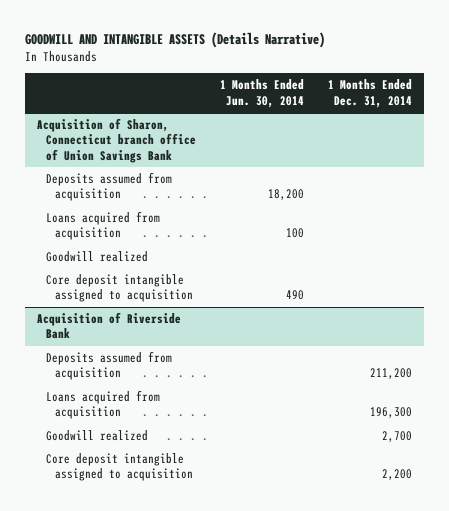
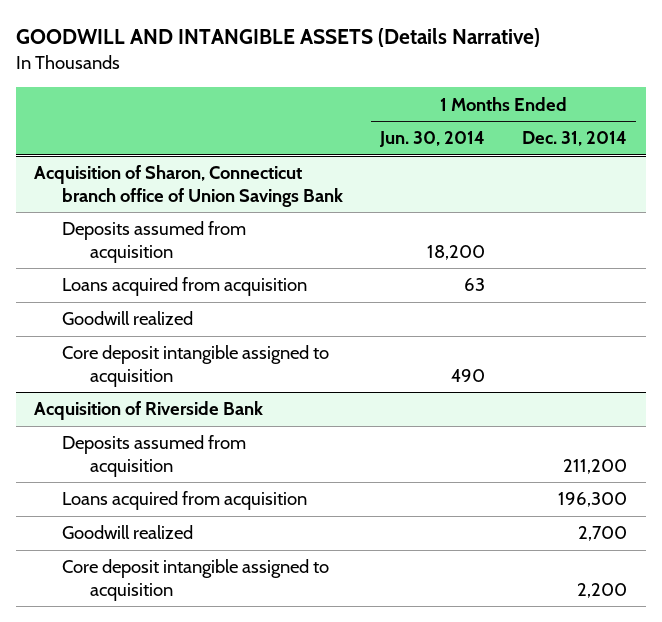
[285,228,304,239] 100 -> [464,278,486,292] 63

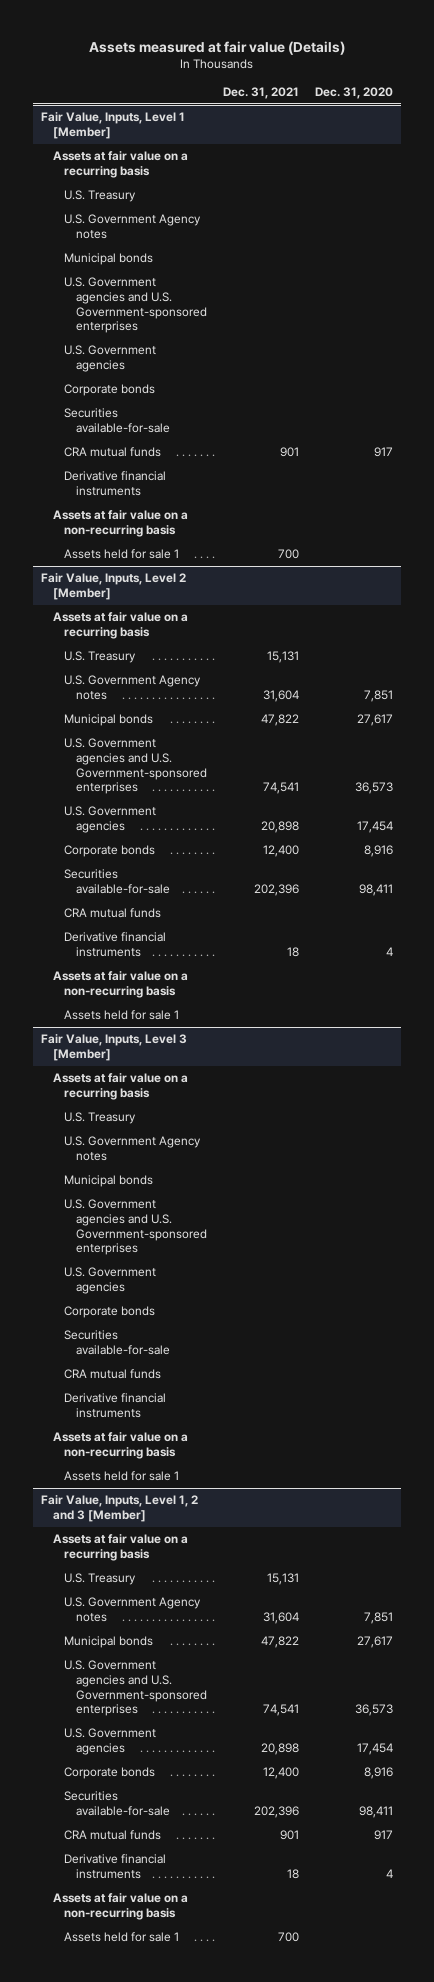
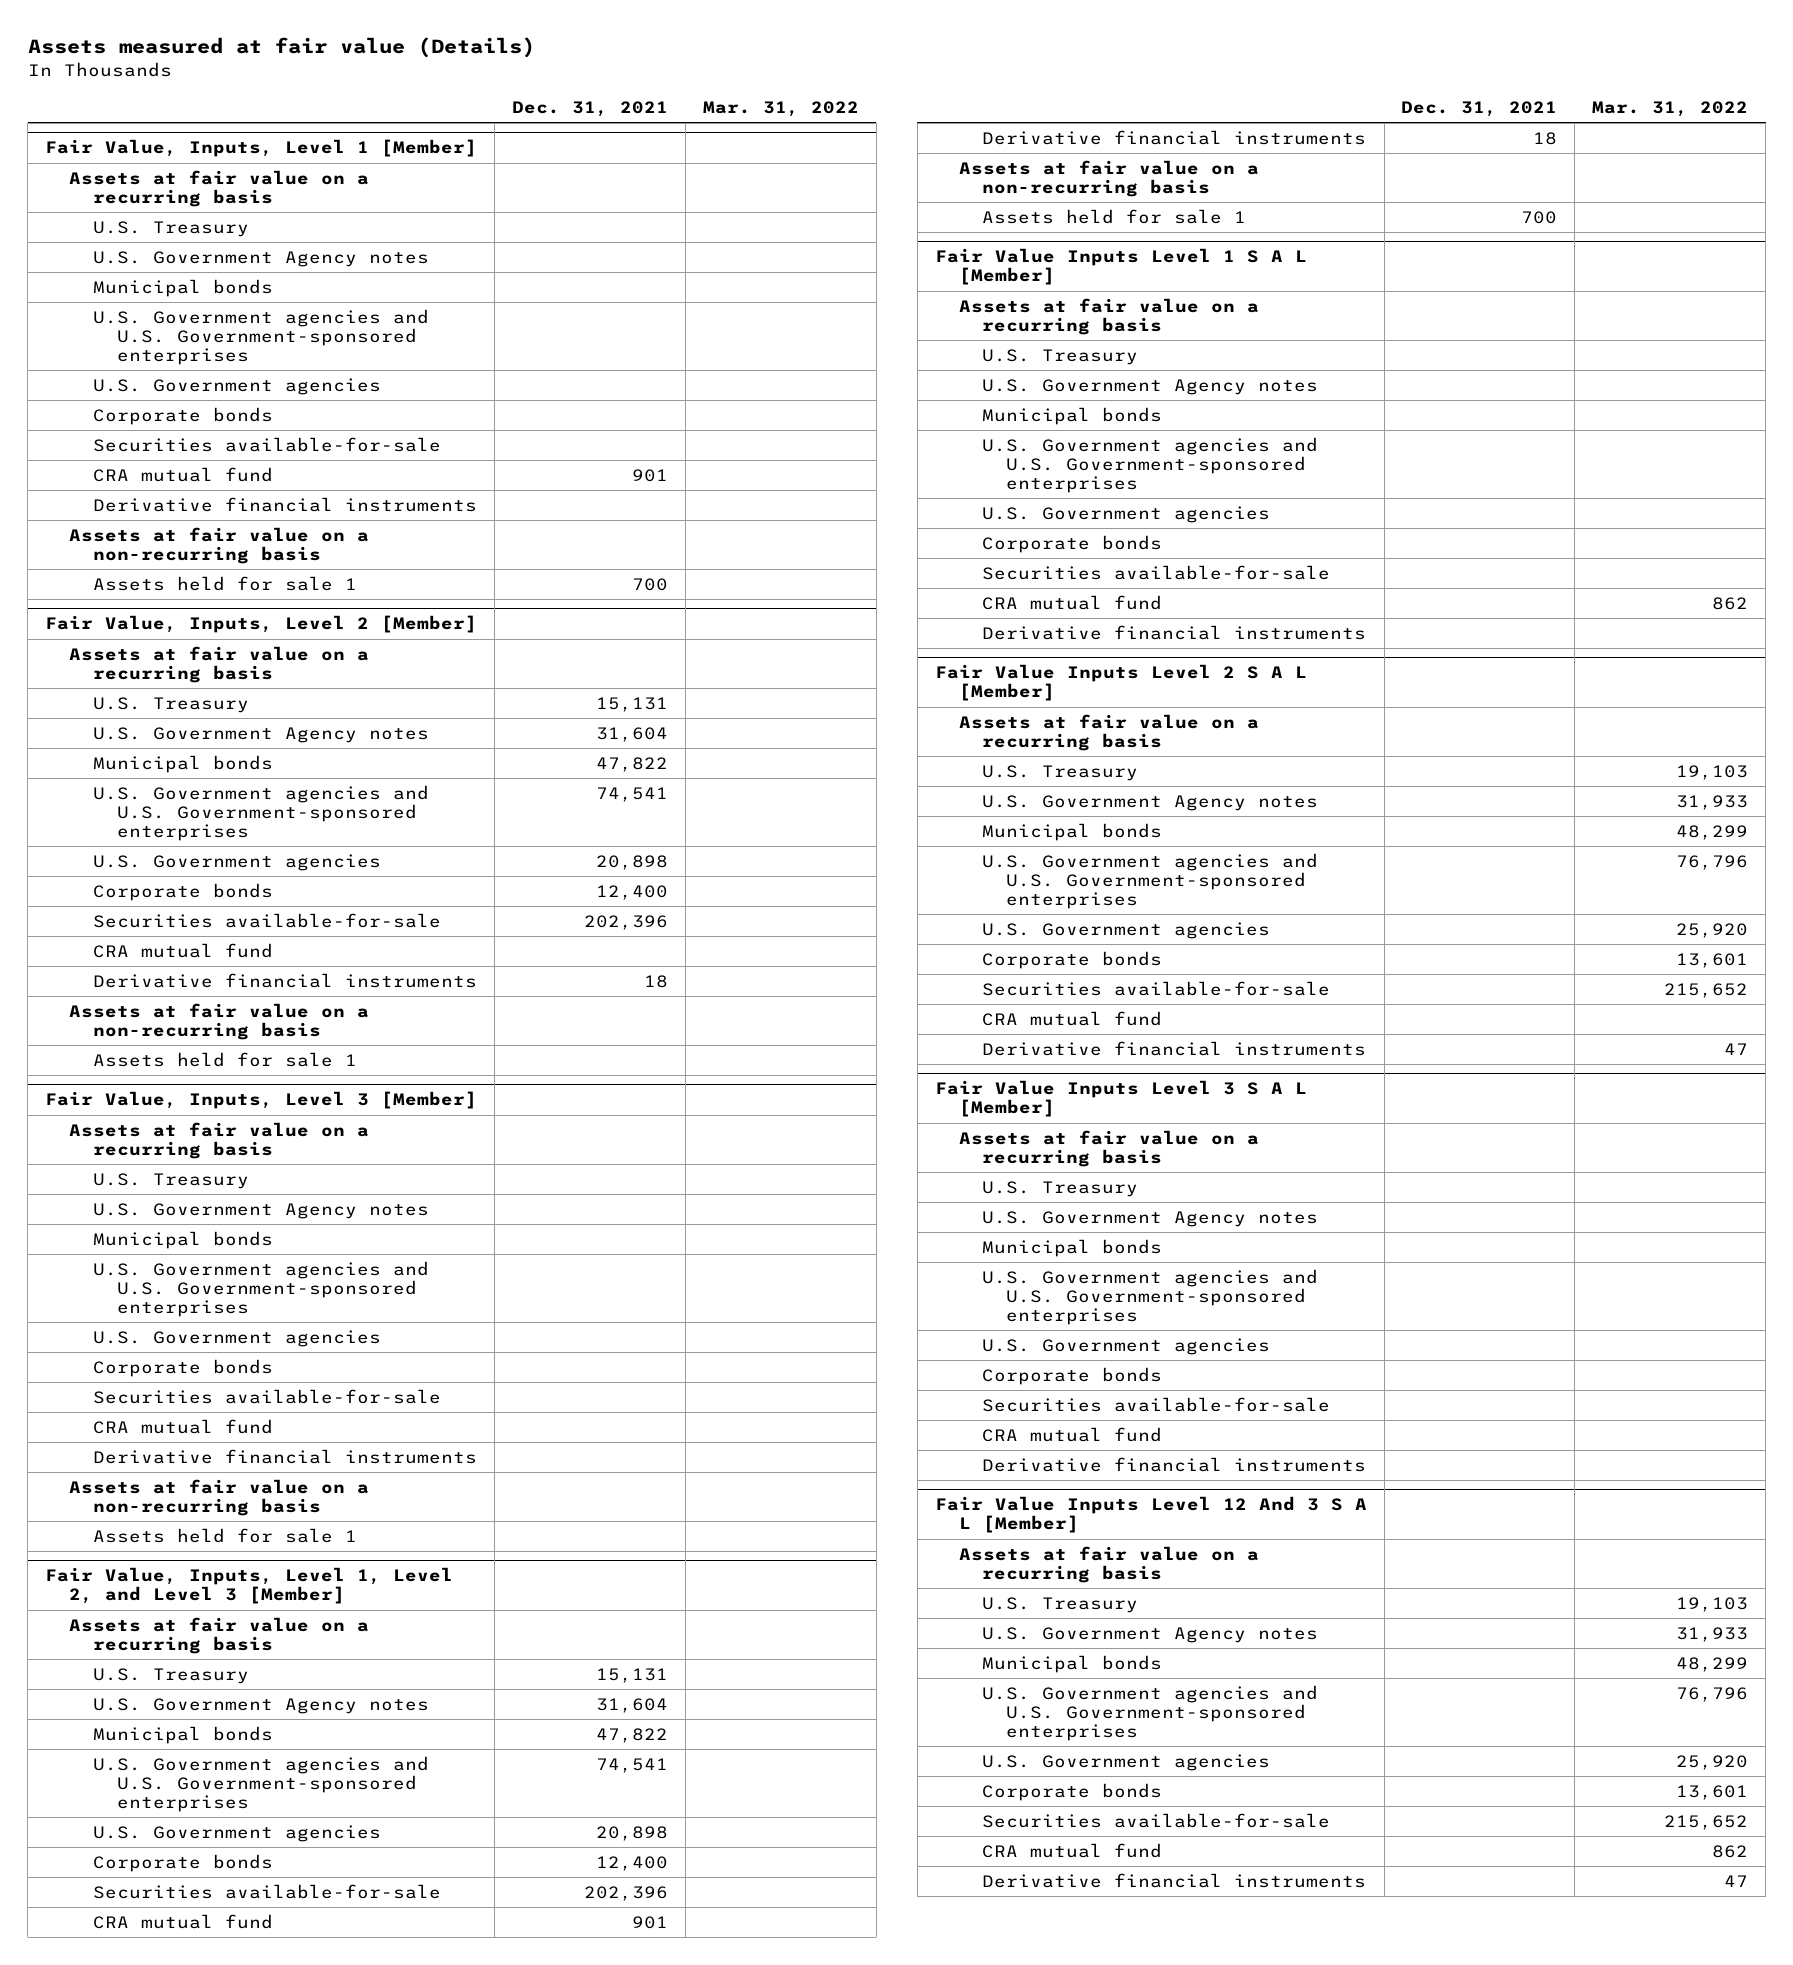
[314,87,393,100] Dec. 31, 2020 -> none
none -> [702,100,859,117] Mar. 31, 2022
[64,447,162,458] CRA mutual funds -> [92,466,273,482] CRA mutual fund
[64,908,162,919] CRA mutual funds -> [92,942,273,958] CRA mutual fund
[64,1369,162,1380] CRA mutual funds -> [92,1418,273,1434] CRA mutual fund
[40,1495,198,1522] Fair Value, Inputs, Level 1, 2 and 3 [Member] -> [45,1567,454,1605] Fair Value, Inputs, Level 1, Level 2, and Level 3 [Member]
[64,1830,162,1841] CRA mutual funds -> [92,1913,273,1929] CRA mutual fund
none -> [934,248,1307,286] Fair Value Inputs Level 1 S A L [Member]
none -> [958,297,1259,335] Assets at fair value on a recurring basis
none -> [982,348,1139,365] U.S. Treasury
none -> [982,378,1319,395] U.S. Government Agency notes
none -> [982,406,1163,425] Municipal bonds
none -> [982,436,1319,493] U.S. Government agencies and U.S. Government-sponsored enterprises
none -> [982,505,1271,523] U.S. Government agencies
none -> [982,534,1163,553] Corporate bonds
none -> [982,564,1331,580] Securities available-for-sale
none -> [982,594,1163,610] CRA mutual fund
none -> [982,624,1367,640] Derivative financial instruments
none -> [934,664,1307,702] Fair Value Inputs Level 2 S A L [Member]
none -> [958,713,1259,751] Assets at fair value on a recurring basis
none -> [982,764,1139,781] U.S. Treasury
none -> [982,794,1319,811] U.S. Government Agency notes
none -> [982,822,1163,841] Municipal bonds
none -> [982,852,1319,909] U.S. Government agencies and U.S. Government-sponsored enterprises
none -> [982,921,1271,939] U.S. Government agencies
none -> [982,950,1163,969] Corporate bonds
none -> [982,980,1331,996] Securities available-for-sale
none -> [982,1010,1163,1026] CRA mutual fund
none -> [982,1040,1367,1056] Derivative financial instruments
none -> [934,1080,1307,1118] Fair Value Inputs Level 3 S A L [Member]
none -> [958,1129,1259,1167] Assets at fair value on a recurring basis
none -> [982,1180,1139,1197] U.S. Treasury
none -> [982,1210,1319,1227] U.S. Government Agency notes
none -> [982,1238,1163,1257] Municipal bonds
none -> [982,1268,1319,1325] U.S. Government agencies and U.S. Government-sponsored enterprises
none -> [982,1337,1271,1355] U.S. Government agencies
none -> [982,1366,1163,1385] Corporate bonds
none -> [982,1396,1331,1412] Securities available-for-sale
none -> [982,1426,1163,1442] CRA mutual fund
none -> [982,1456,1367,1472] Derivative financial instruments
none -> [934,1496,1367,1534] Fair Value Inputs Level 12 And 3 S A L [Member]
none -> [958,1545,1259,1583] Assets at fair value on a recurring basis
none -> [982,1596,1139,1613] U.S. Treasury
none -> [982,1626,1319,1643] U.S. Government Agency notes
none -> [982,1654,1163,1673] Municipal bonds
none -> [982,1684,1319,1741] U.S. Government agencies and U.S. Government-sponsored enterprises
none -> [982,1753,1271,1771] U.S. Government agencies
none -> [982,1782,1163,1801] Corporate bonds
none -> [982,1812,1331,1828] Securities available-for-sale
none -> [982,1842,1163,1858] CRA mutual fund
none -> [982,1872,1367,1888] Derivative financial instruments

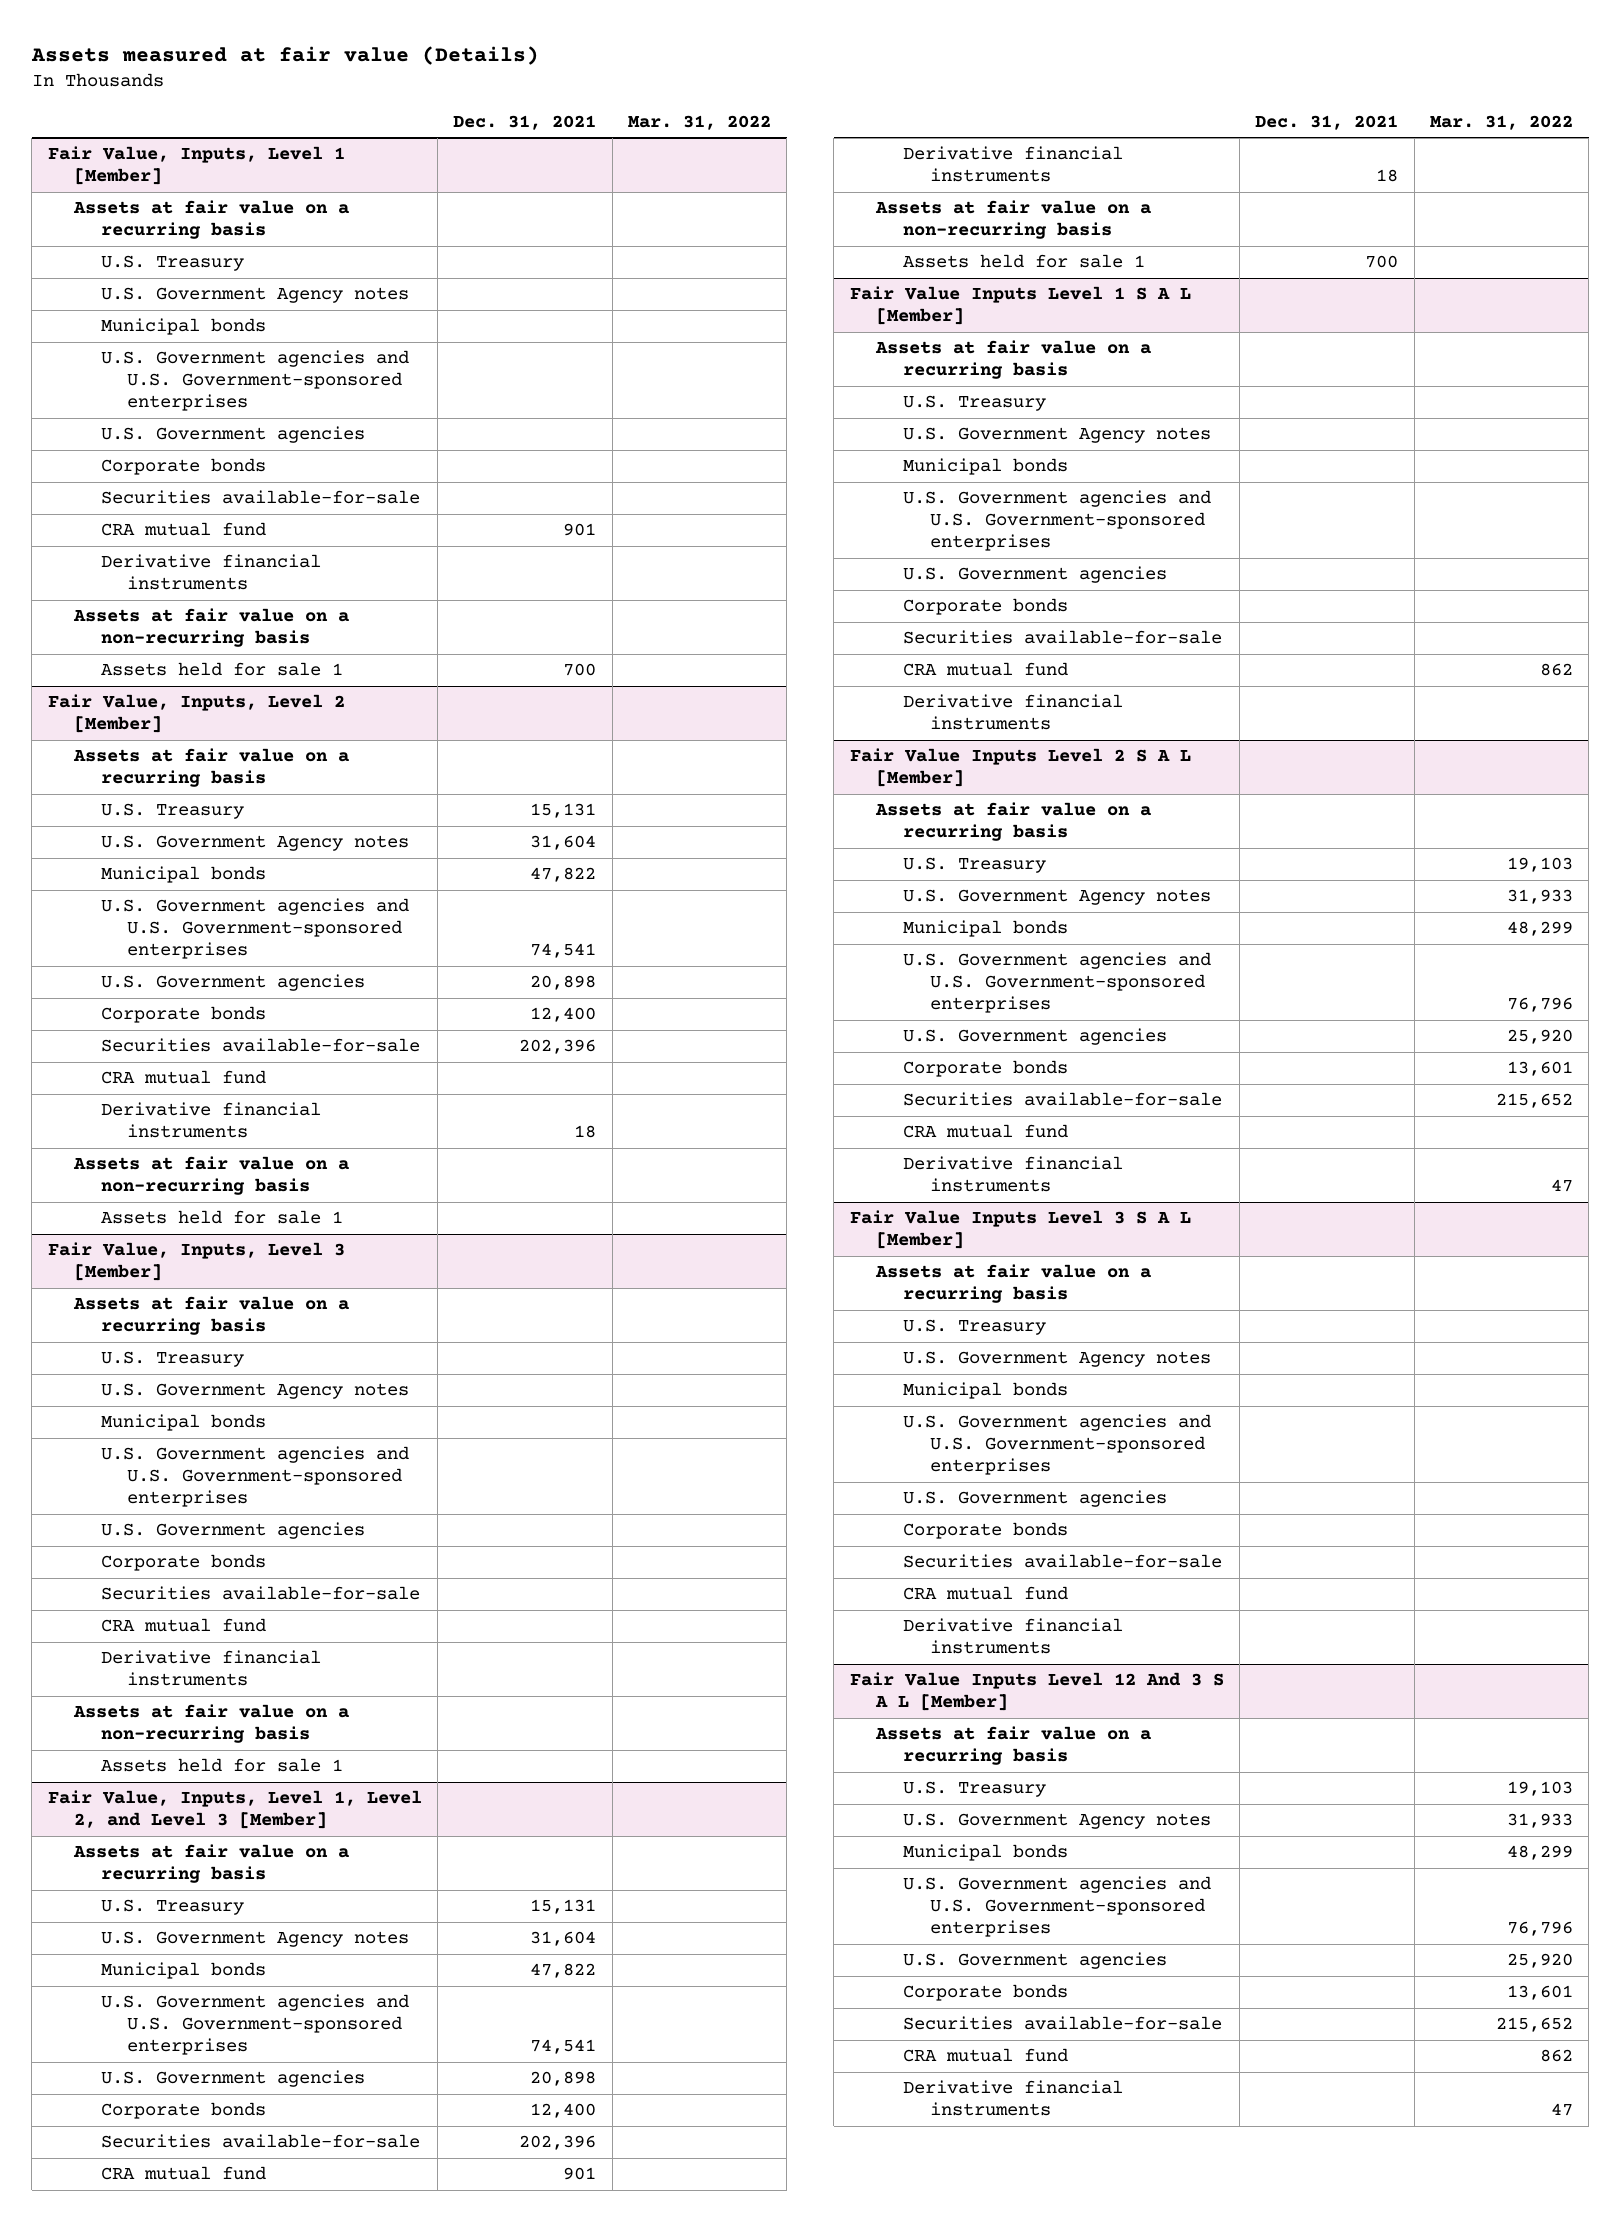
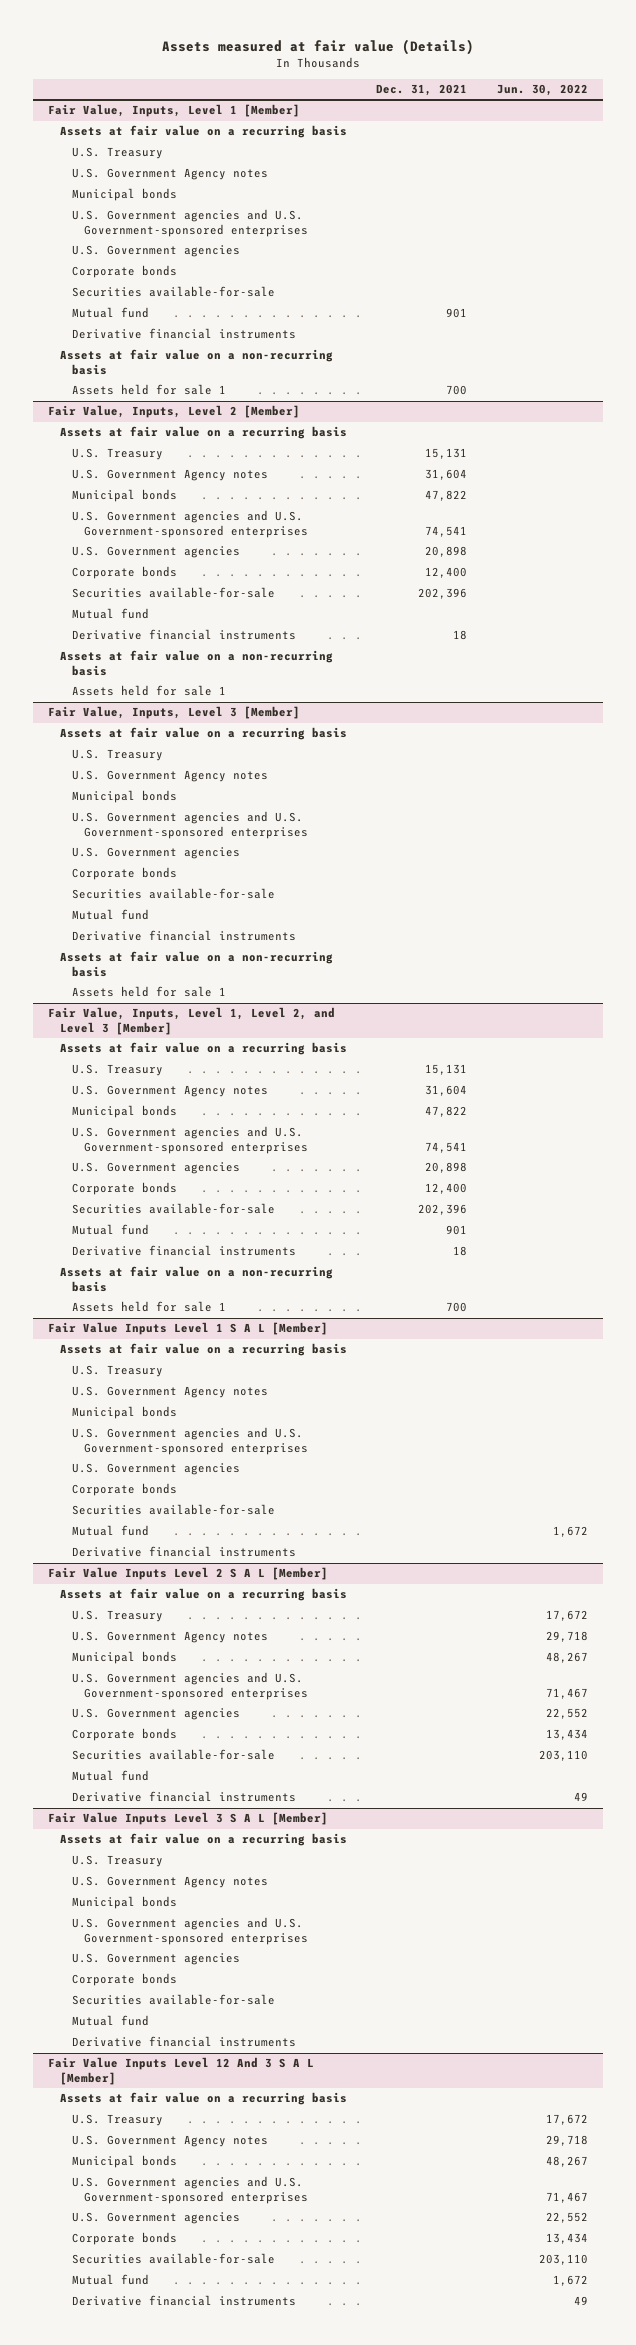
[627,114,771,130] Mar. 31, 2022 -> none
none -> [496,84,588,97] Jun. 30, 2022
[100,522,266,537] CRA mutual fund -> [72,307,150,319] Mutual fund
[100,1070,266,1085] CRA mutual fund -> [72,608,150,620] Mutual fund
[100,1618,266,1633] CRA mutual fund -> [72,909,150,921] Mutual fund
[100,2166,266,2181] CRA mutual fund -> [72,1224,150,1236] Mutual fund
[902,662,1068,677] CRA mutual fund -> [72,1525,150,1537] Mutual fund
[902,1124,1068,1139] CRA mutual fund -> [72,1770,150,1782] Mutual fund
[902,1586,1068,1601] CRA mutual fund -> [72,2015,150,2027] Mutual fund
[902,2048,1068,2063] CRA mutual fund -> [72,2274,150,2286] Mutual fund

